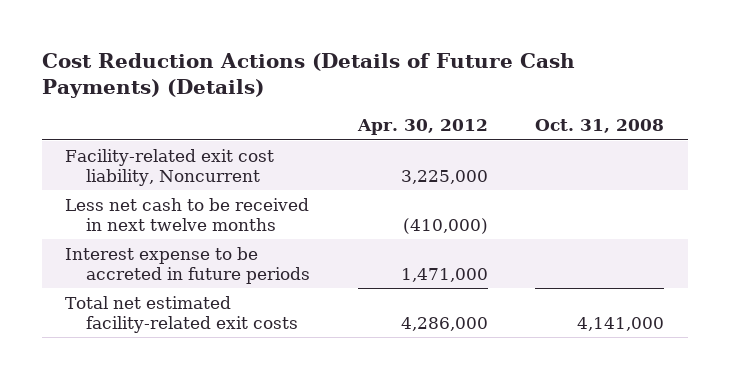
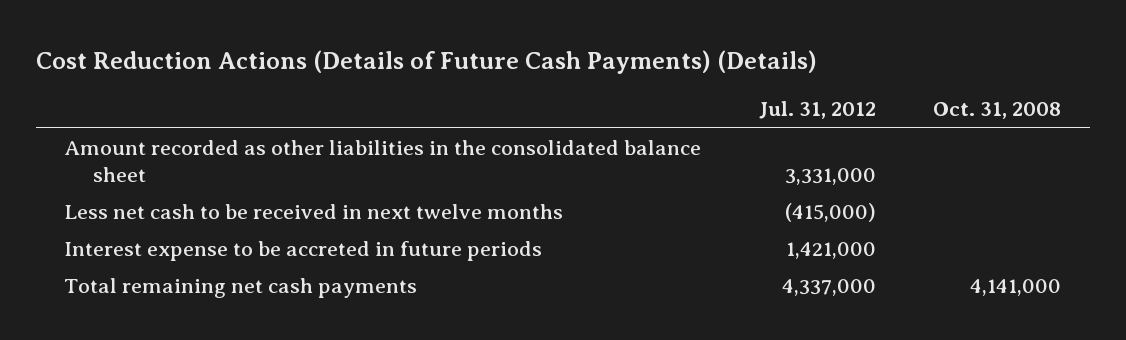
[356,119,488,136] Apr. 30, 2012 -> none
none -> [758,101,876,120] Jul. 31, 2012
[65,148,275,186] Facility-related exit cost liability, Noncurrent -> [64,140,702,182] Amount recorded as other liabilities in the consolidated balance sheet
[65,295,299,333] Total net estimated facility-related exit costs -> [64,278,418,299] Total remaining net cash payments

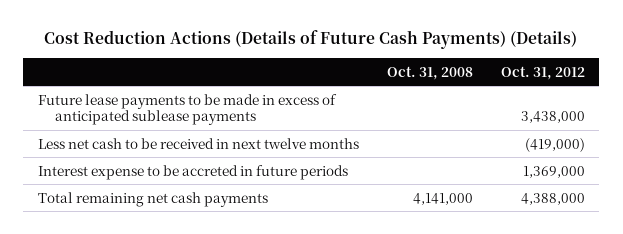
[758,101,876,120] Jul. 31, 2012 -> none
none -> [501,65,586,80] Oct. 31, 2012
[64,140,702,182] Amount recorded as other liabilities in the consolidated balance sheet -> [37,93,337,126] Future lease payments to be made in excess of anticipated sublease payments

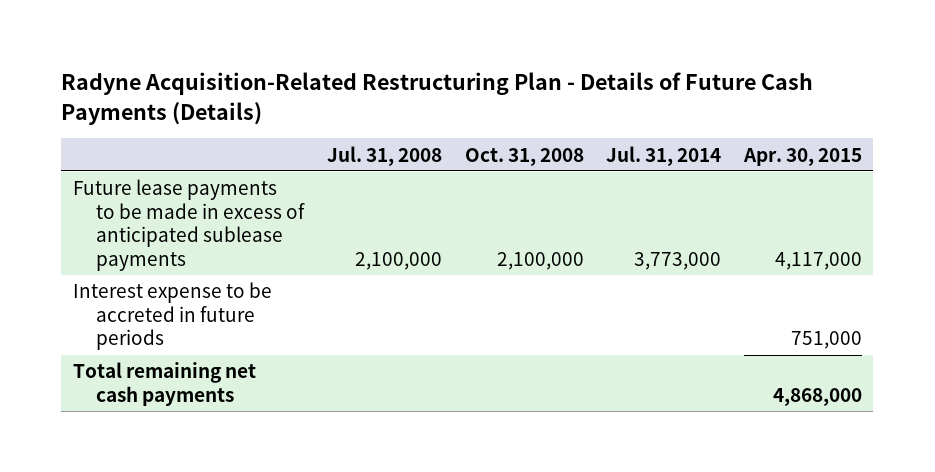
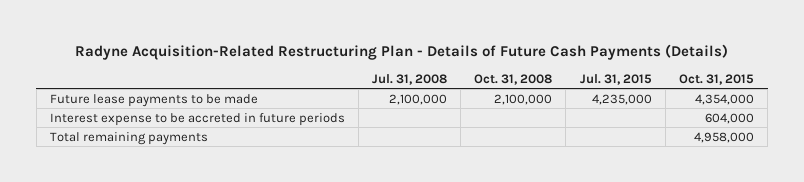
[606,145,722,166] Jul. 31, 2014 -> none
[743,147,863,166] Apr. 30, 2015 -> none
none -> [579,73,652,85] Jul. 31, 2015
none -> [678,73,754,85] Oct. 31, 2015
[72,179,306,271] Future lease payments to be made in excess of anticipated sublease payments -> [49,93,258,107] Future lease payments to be made
[72,362,256,406] Total remaining net cash payments -> [49,131,208,145] Total remaining payments

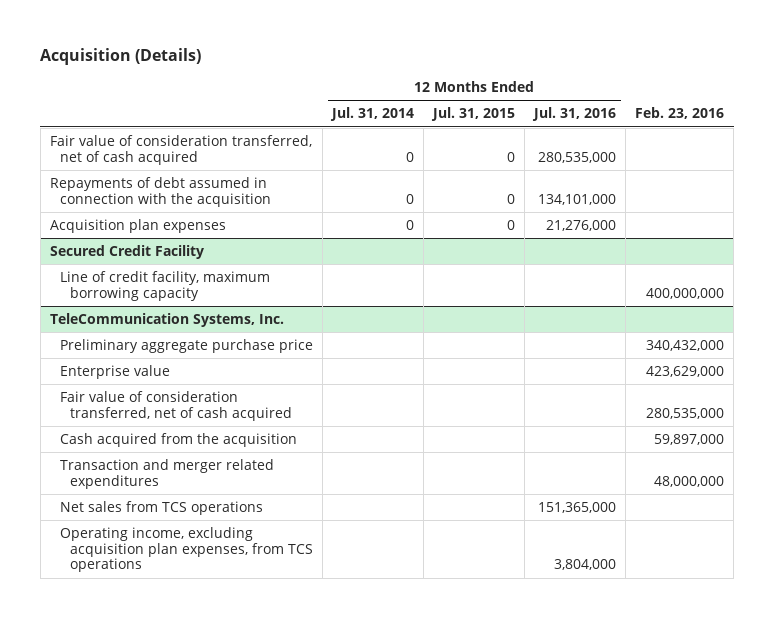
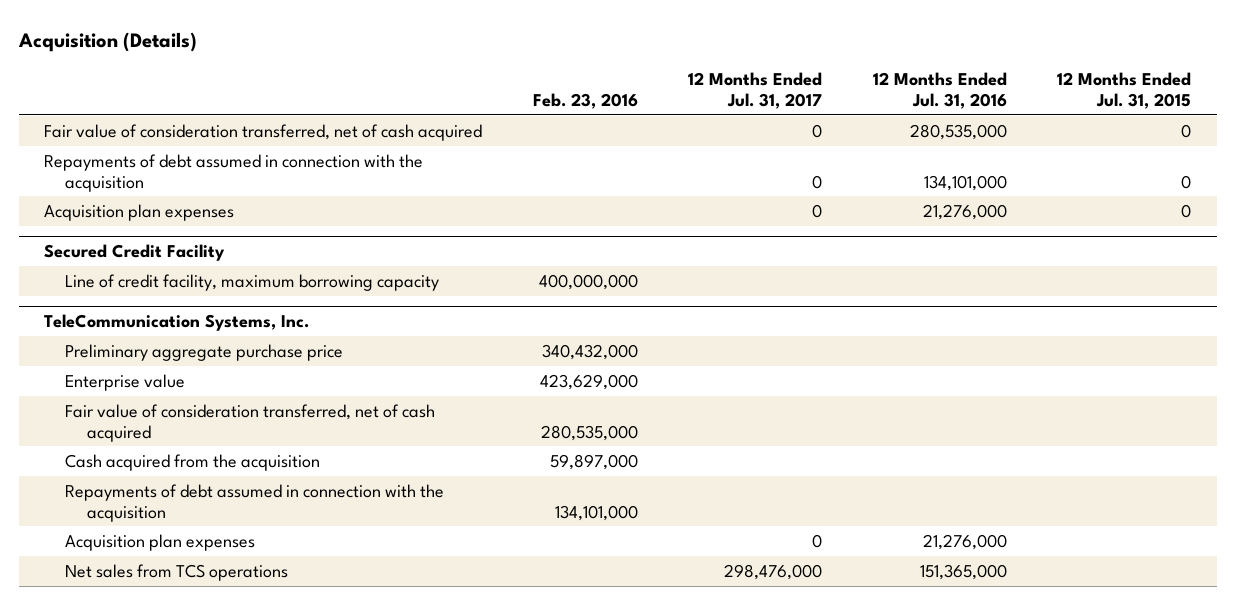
[330,107,415,122] Jul. 31, 2014 -> none
none -> [688,72,823,110] 12 Months Ended Jul. 31, 2017
[59,458,274,489] Transaction and merger related expenditures -> none
none -> [65,483,445,522] Repayments of debt assumed in connection with the acquisition
none -> [65,533,256,551] Acquisition plan expenses
[59,526,314,573] Operating income, excluding acquisition plan expenses, from TCS operations -> none

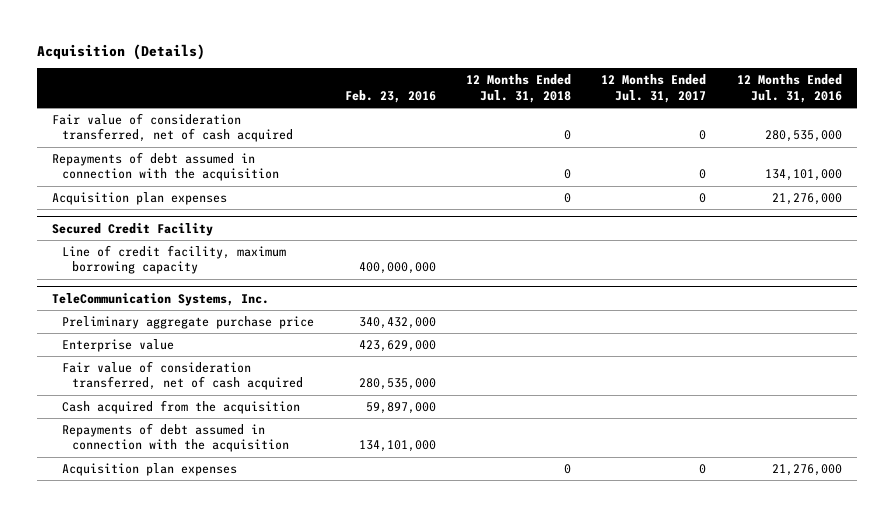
[1057,72,1192,110] 12 Months Ended Jul. 31, 2015 -> none
none -> [466,74,572,103] 12 Months Ended Jul. 31, 2018
[65,563,289,581] Net sales from TCS operations -> none

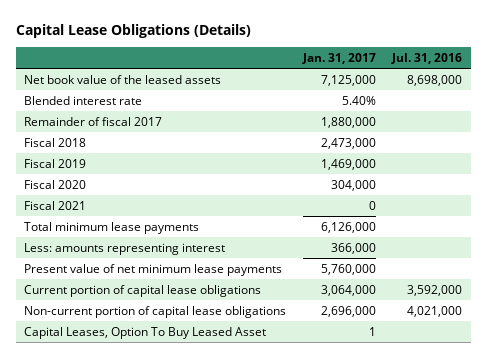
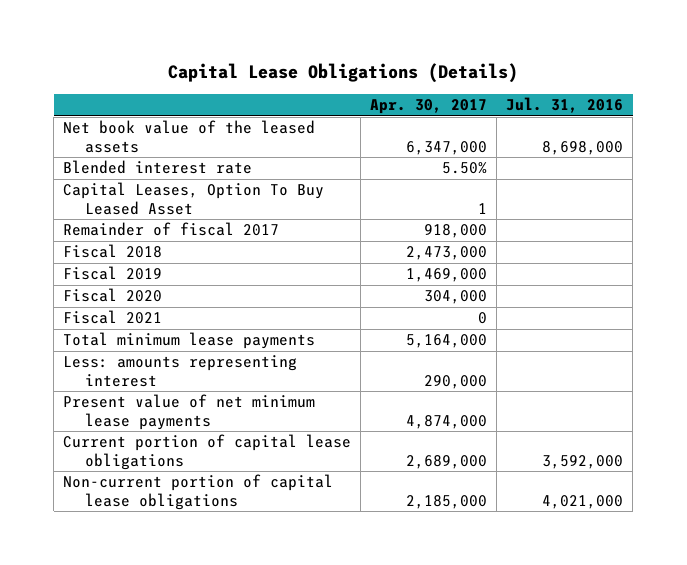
[301,53,376,65] Jan. 31, 2017 -> none
none -> [370,99,488,115] Apr. 30, 2017
[24,326,267,339] Capital Leases, Option To Buy Leased Asset -> [63,182,325,215] Capital Leases, Option To Buy Leased Asset

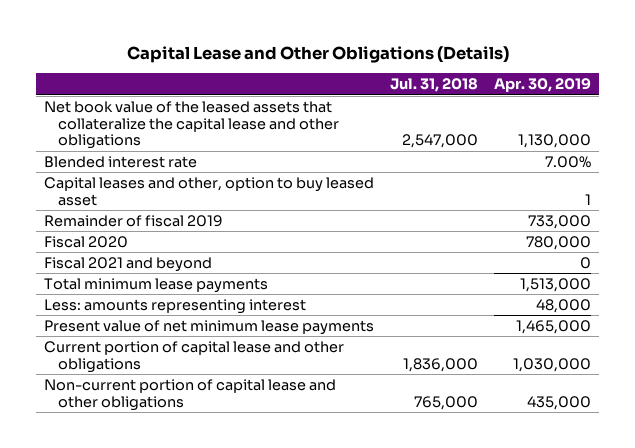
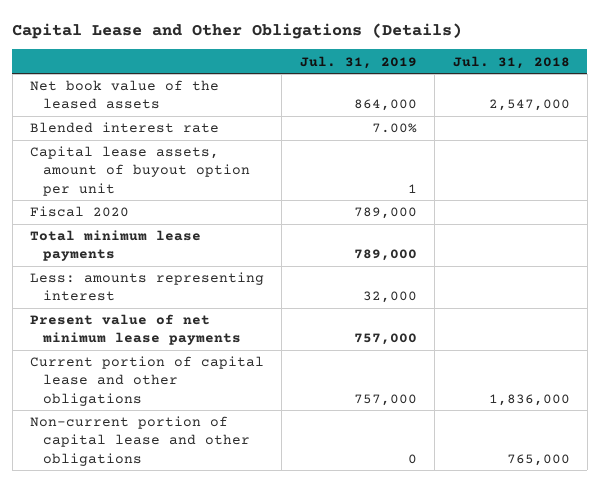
[493,78,591,93] Apr. 30, 2019 -> none
none -> [299,55,417,69] Jul. 31, 2019
[44,100,339,150] Net book value of the leased assets that collateralize the capital lease and other obligations -> [29,80,219,110] Net book value of the leased assets
[44,176,375,206] Capital leases and other, option to buy leased asset -> none
[44,214,224,227] Remainder of fiscal 2019 -> none
none -> [29,146,250,196] Capital lease assets, amount of buyout option per unit
[44,256,213,272] Fiscal 2021 and beyond -> none

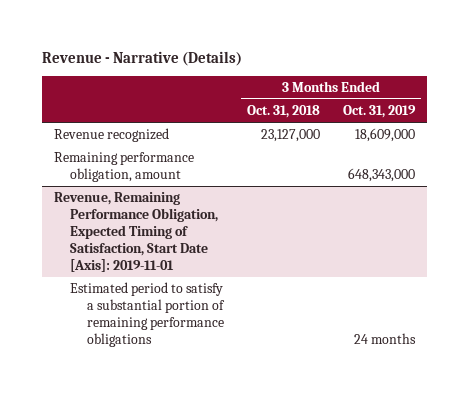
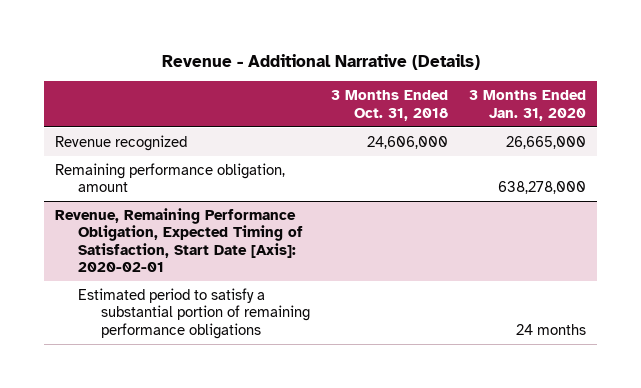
[41,50,242,66] Revenue - Narrative (Details) -> [161,53,480,70] Revenue - Additional Narrative (Details)
[343,105,417,119] Oct. 31, 2019 -> none
none -> [469,90,587,121] 3 Months Ended Jan. 31, 2020
[261,129,321,143] 23,127,000 -> [367,135,449,149] 24,606,000
[53,192,219,272] Revenue, Remaining Performance Obligation, Expected Timing of Satisfaction, Start Date [Axis]: 2019-11-01 -> none
[70,282,225,347] Estimated period to satisfy a substantial portion of remaining performance obligations -> none
none -> [55,207,303,272] Revenue, Remaining Performance Obligation, Expected Timing of Satisfaction, Start Date [Axis]: 2020-02-01
none -> [77,287,310,339] Estimated period to satisfy a substantial portion of remaining performance obligations

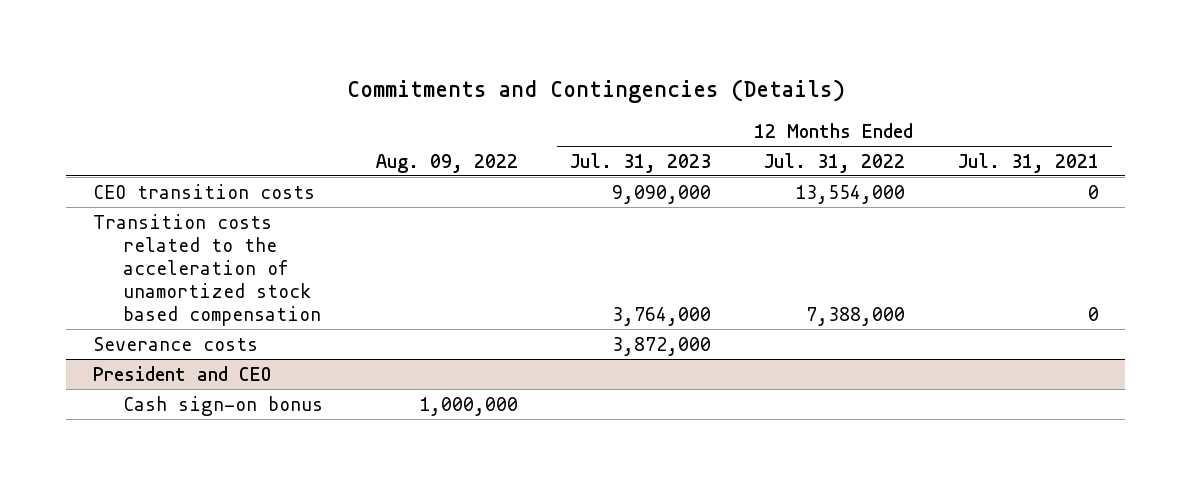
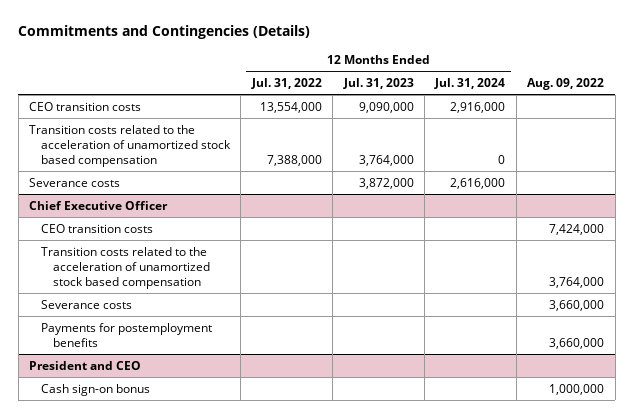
[957,152,1099,173] Jul. 31, 2021 -> none
none -> [434,77,506,89] Jul. 31, 2024
none -> [28,200,168,210] Chief Executive Officer
none -> [40,223,153,233] CEO transition costs
none -> [40,246,210,289] Transition costs related to the acceleration of unamortized stock based compensation
none -> [40,299,132,309] Severance costs
none -> [40,322,212,347] Payments for postemployment benefits

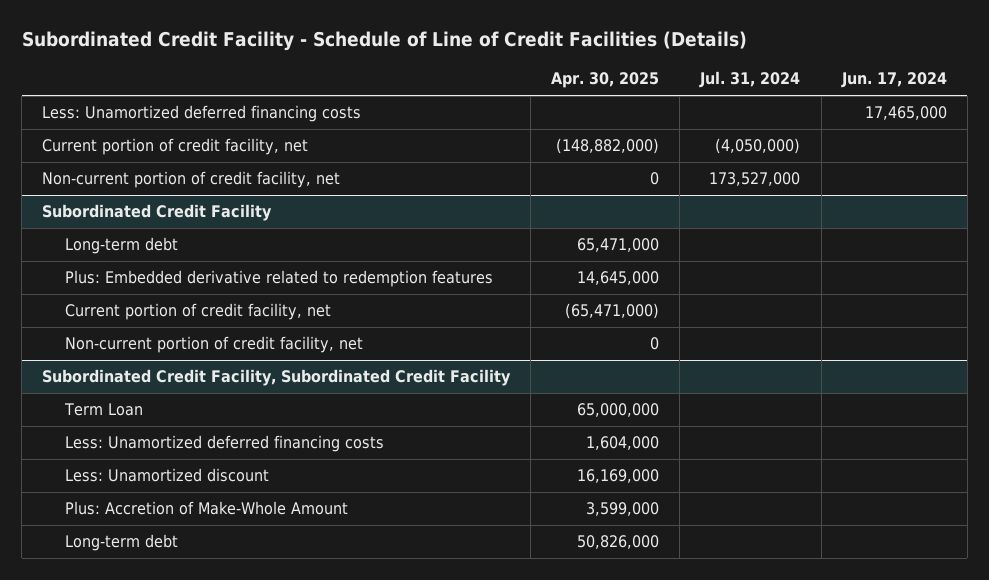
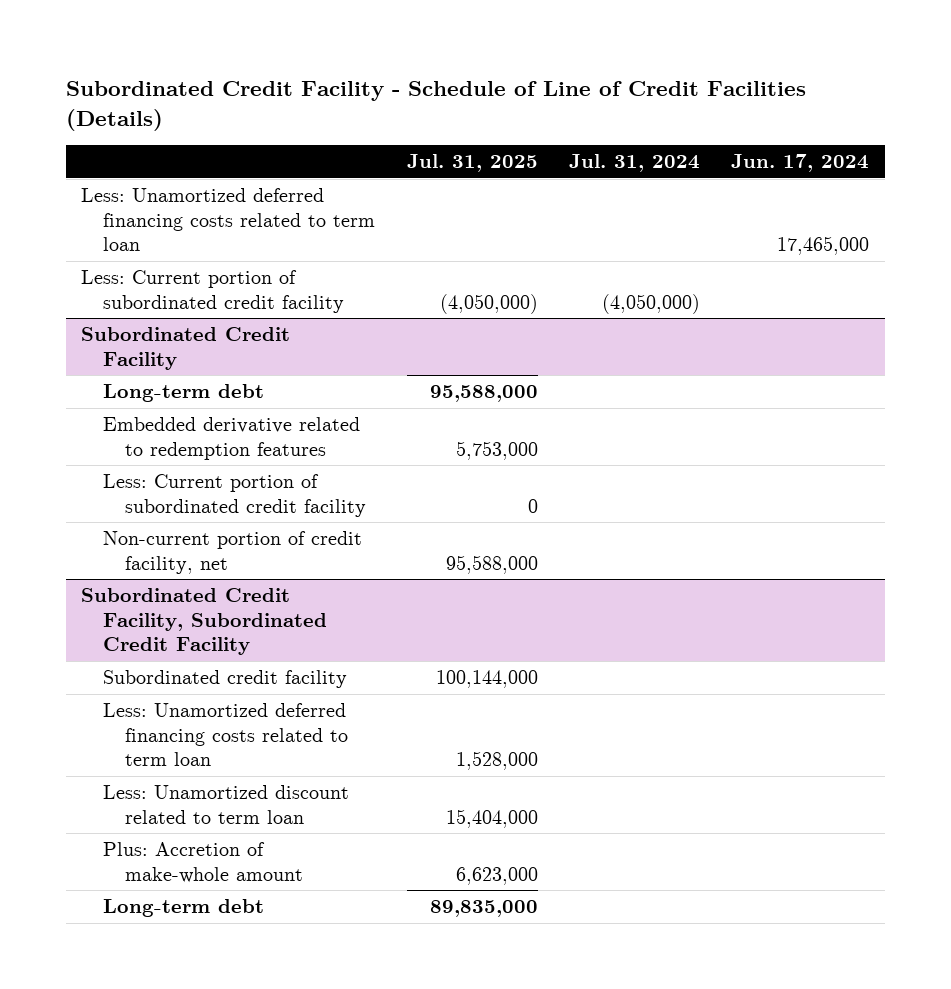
[551,72,660,89] Apr. 30, 2025 -> none
none -> [406,153,538,172] Jul. 31, 2025
[42,171,341,189] Non-current portion of credit facility, net -> none
[42,105,362,123] Less: Unamortized deferred financing costs -> [81,188,376,252] Less: Unamortized deferred financing costs related to term loan
[42,138,309,156] Current portion of credit facility, net -> [81,270,345,313] Less: Current portion of subordinated credit facility
[65,270,494,288] Plus: Embedded derivative related to redemption features -> [103,417,361,460] Embedded derivative related to redemption features
[65,303,332,321] Current portion of credit facility, net -> [103,474,367,517] Less: Current portion of subordinated credit facility
[64,403,144,417] Term Loan -> [103,670,348,689] Subordinated credit facility
[65,435,385,453] Less: Unamortized deferred financing costs -> [103,703,349,767] Less: Unamortized deferred financing costs related to term loan
[65,468,270,483] Less: Unamortized discount -> [103,785,350,824] Less: Unamortized discount related to term loan
[65,501,349,516] Plus: Accretion of Make-Whole Amount -> [103,842,304,883] Plus: Accretion of make-whole amount

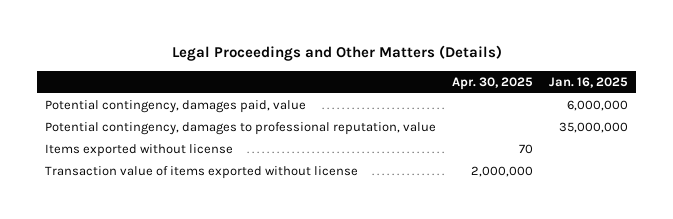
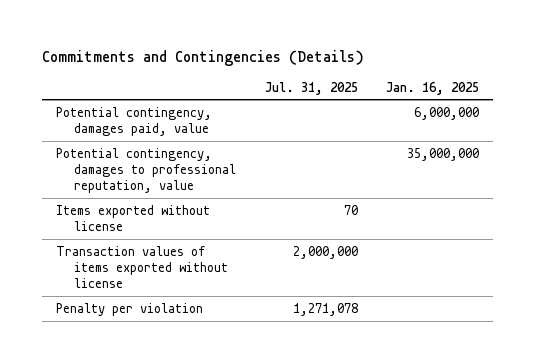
[171,45,502,62] Legal Proceedings and Other Matters (Details) -> [41,49,364,66] Commitments and Contingencies (Details)
[452,76,534,90] Apr. 30, 2025 -> none
none -> [264,81,358,95] Jul. 31, 2025
[45,166,359,180] Transaction value of items exported without license -> [55,245,229,289] Transaction values of items exported without license
none -> [55,302,203,316] Penalty per violation

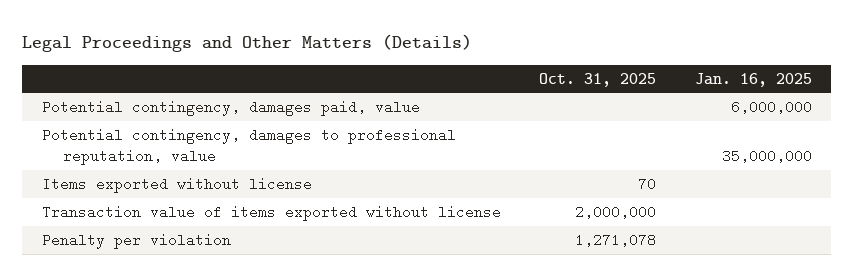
[41,49,364,66] Commitments and Contingencies (Details) -> [22,34,473,53] Legal Proceedings and Other Matters (Details)
[264,81,358,95] Jul. 31, 2025 -> none
none -> [539,72,657,87] Oct. 31, 2025
[55,245,229,289] Transaction values of items exported without license -> [41,204,501,221] Transaction value of items exported without license

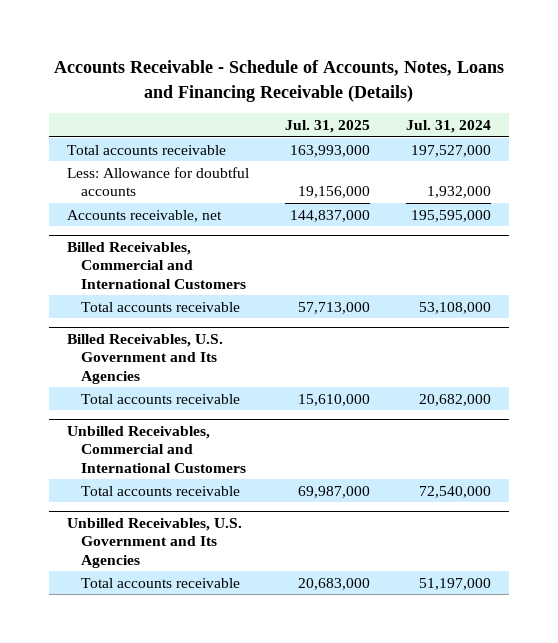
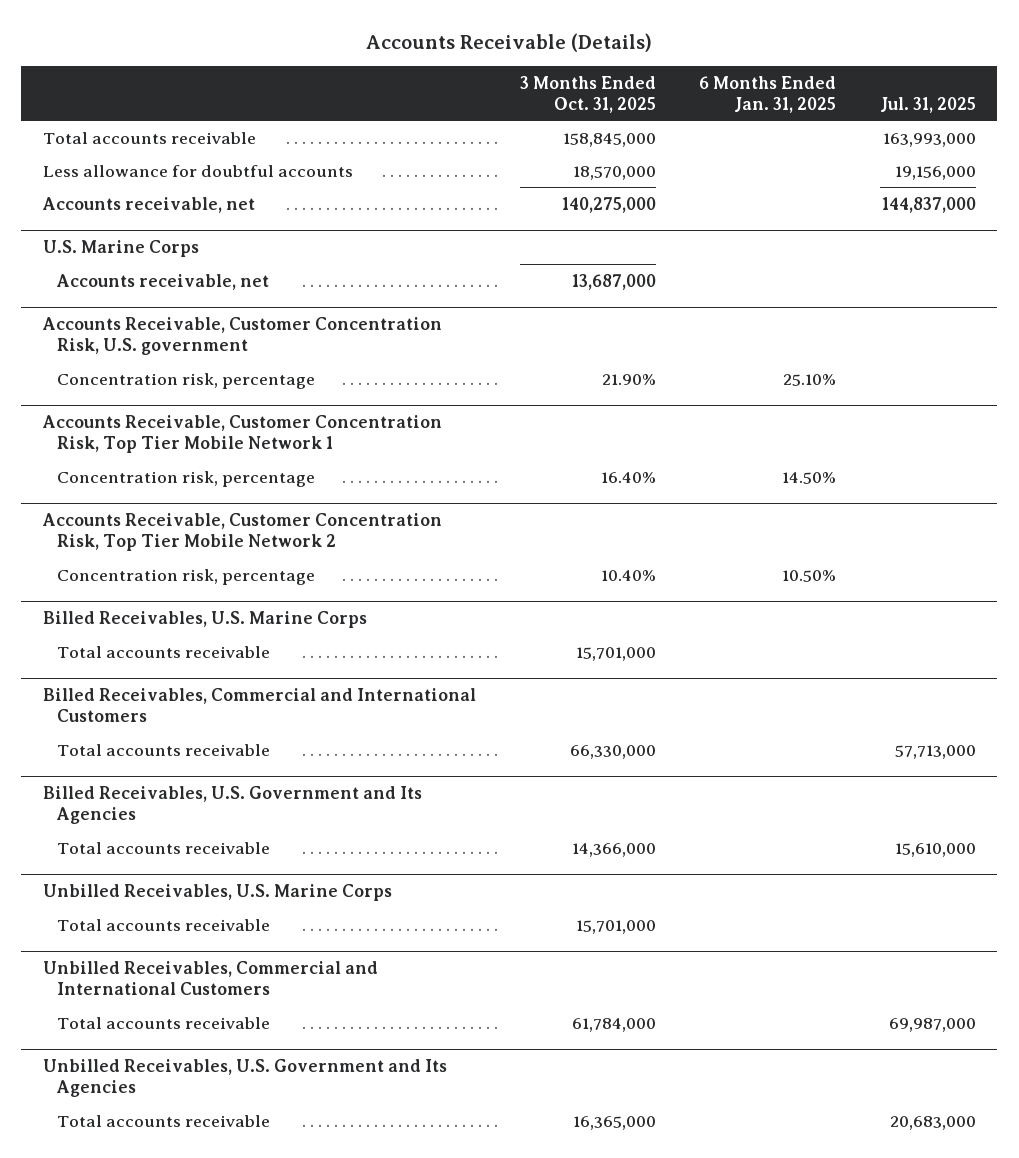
[54,60,505,102] Accounts Receivable - Schedule of Accounts, Notes, Loans and Financing Receivable (Details) -> [366,32,653,52] Accounts Receivable (Details)
[406,119,492,133] Jul. 31, 2024 -> none
none -> [519,75,656,113] 3 Months Ended Oct. 31, 2025
none -> [699,75,837,113] 6 Months Ended Jan. 31, 2025
[67,166,250,197] Less: Allowance for doubtful accounts -> [43,164,354,177] Less allowance for doubtful accounts
none -> [43,240,200,258] U.S. Marine Corps
none -> [55,273,269,290] Accounts receivable, net
none -> [42,317,443,356] Accounts Receivable, Customer Concentration Risk, U.S. government
none -> [56,372,315,389] Concentration risk, percentage
none -> [42,415,443,454] Accounts Receivable, Customer Concentration Risk, Top Tier Mobile Network 1
none -> [56,470,315,487] Concentration risk, percentage
none -> [42,513,443,552] Accounts Receivable, Customer Concentration Risk, Top Tier Mobile Network 2
none -> [56,568,315,585] Concentration risk, percentage
none -> [43,611,368,629] Billed Receivables, U.S. Marine Corps
none -> [56,645,270,658] Total accounts receivable
none -> [43,884,393,902] Unbilled Receivables, U.S. Marine Corps
none -> [56,918,270,931] Total accounts receivable

